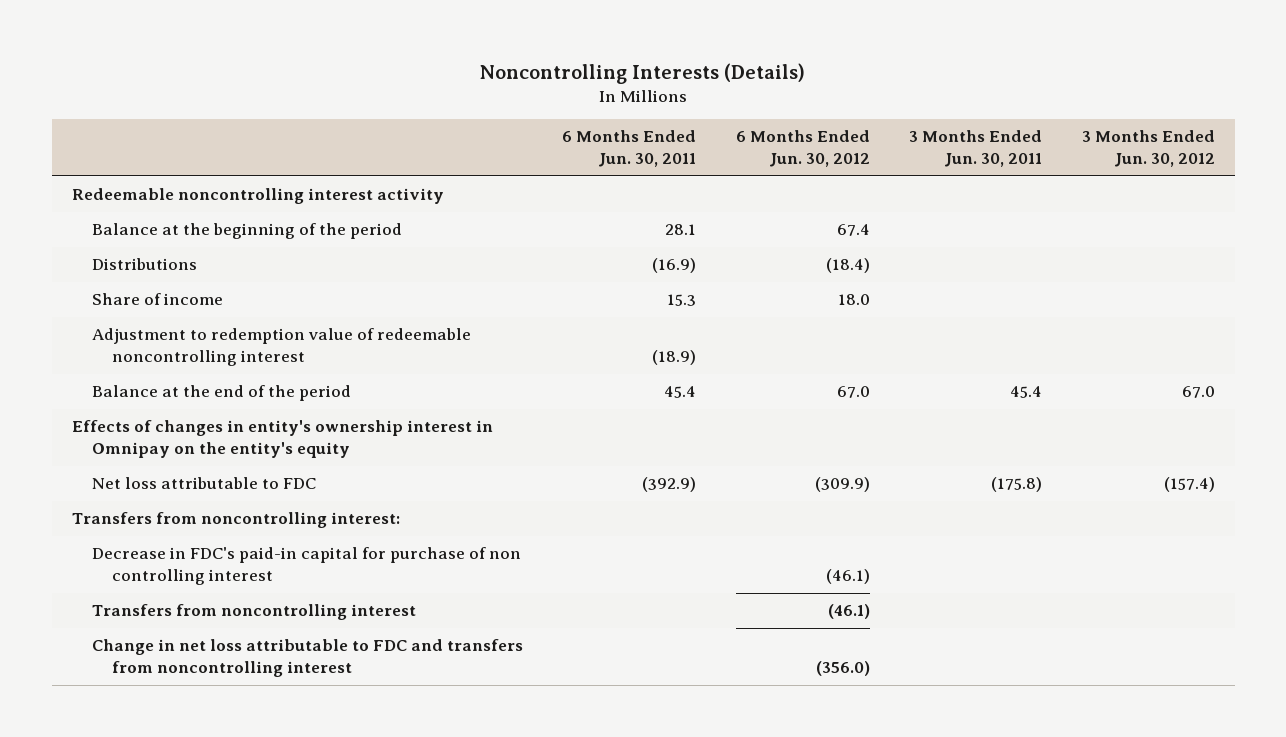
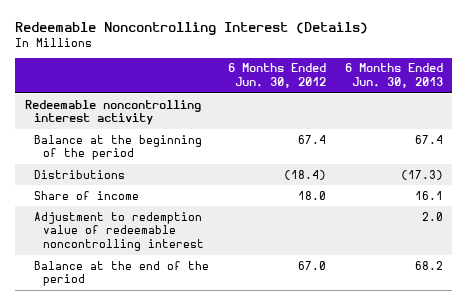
[480,62,806,84] Noncontrolling Interests (Details) -> [15,22,369,36] Redeemable Noncontrolling Interest (Details)
[562,130,697,168] 6 Months Ended Jun. 30, 2011 -> none
[909,130,1043,168] 3 Months Ended Jun. 30, 2011 -> none
[1081,130,1215,168] 3 Months Ended Jun. 30, 2012 -> none
none -> [344,63,443,89] 6 Months Ended Jun. 30, 2013
[71,420,493,459] Effects of changes in entity's ownership interest in Omnipay on the entity's equity -> none
[91,477,316,490] Net loss attributable to FDC -> none
[71,512,400,529] Transfers from noncontrolling interest: -> none
[91,547,521,586] Decrease in FDC's paid-in capital for purchase of non controlling interest -> none
[91,604,416,621] Transfers from noncontrolling interest -> none
[91,639,523,678] Change in net loss attributable to FDC and transfers from noncontrolling interest -> none

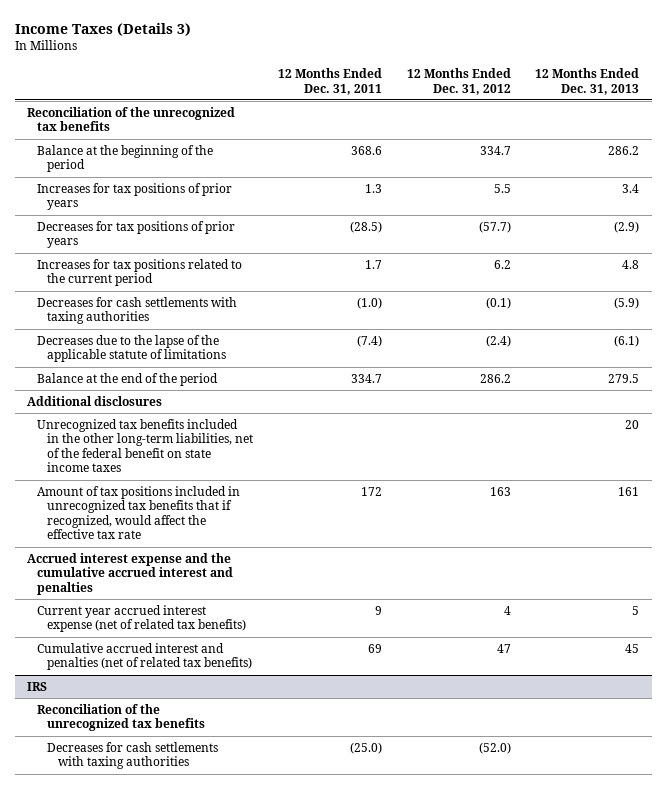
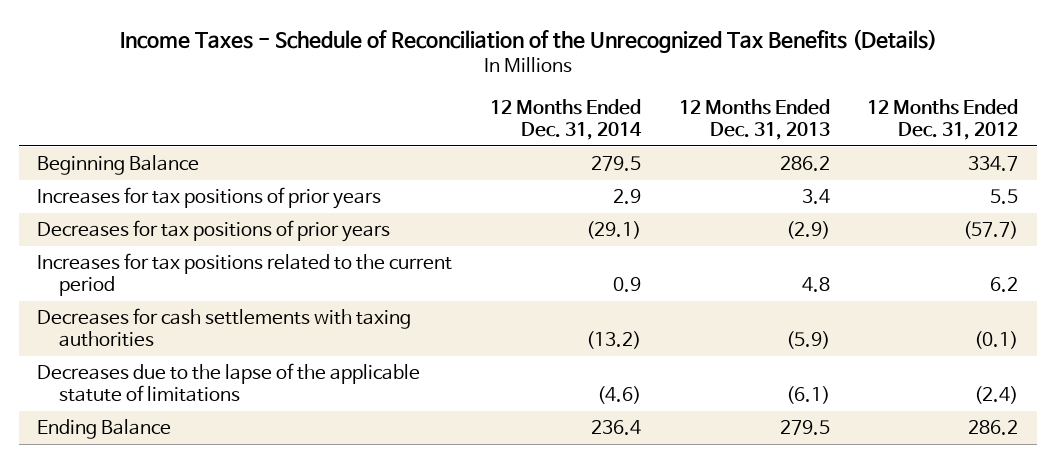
[14,22,191,36] Income Taxes (Details 3) -> [119,29,937,54] Income Taxes - Schedule of Reconciliation of the Unrecognized Tax Benefits (Details)
[278,68,383,95] 12 Months Ended Dec. 31, 2011 -> none
none -> [490,98,643,140] 12 Months Ended Dec. 31, 2014
[26,107,235,132] Reconciliation of the unrecognized tax benefits -> none
[37,145,214,173] Balance at the beginning of the period -> [37,154,200,175] Beginning Balance
[26,396,162,407] Additional disclosures -> none
[37,419,254,473] Unrecognized tax benefits included in the other long-term liabilities, net of the federal benefit on state income taxes -> none
[37,486,241,540] Amount of tax positions included in unrecognized tax benefits that if recognized, would affect the effective tax rate -> none
[26,553,234,595] Accrued interest expense and the cumulative accrued interest and penalties -> none
[37,605,247,633] Current year accrued interest expense (net of related tax benefits) -> none
[37,643,253,671] Cumulative accrued interest and penalties (net of related tax benefits) -> none
[26,682,47,692] IRS -> none
[37,704,206,732] Reconciliation of the unrecognized tax benefits -> none
[47,742,219,770] Decreases for cash settlements with taxing authorities -> none
[37,373,219,387] Balance at the end of the period -> [37,418,172,439] Ending Balance

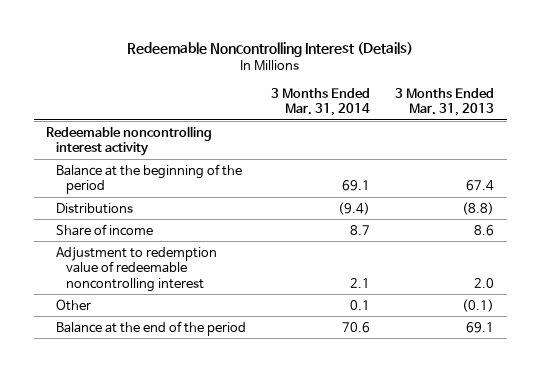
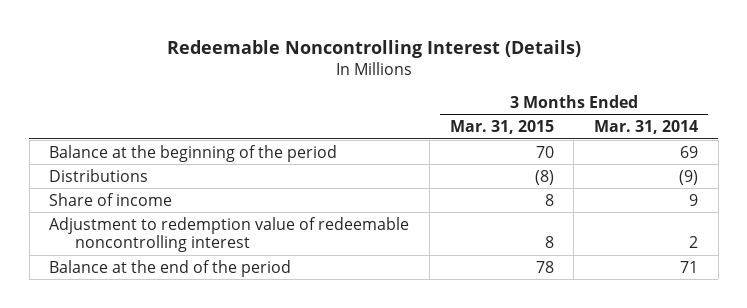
[395,87,495,117] 3 Months Ended Mar. 31, 2013 -> none
none -> [449,120,554,135] Mar. 31, 2015
[46,125,213,157] Redeemable noncontrolling interest activity -> none
[56,298,92,311] Other -> none
[342,180,371,192] 69.1 -> [680,145,699,158] 69
[338,201,371,215] (9.4) -> [679,169,699,185] (9)
[350,224,371,235] 8.7 -> [689,193,699,206] 9
[350,277,371,288] 2.1 -> [689,236,699,249] 2
[342,321,371,333] 70.6 -> [680,260,699,273] 71

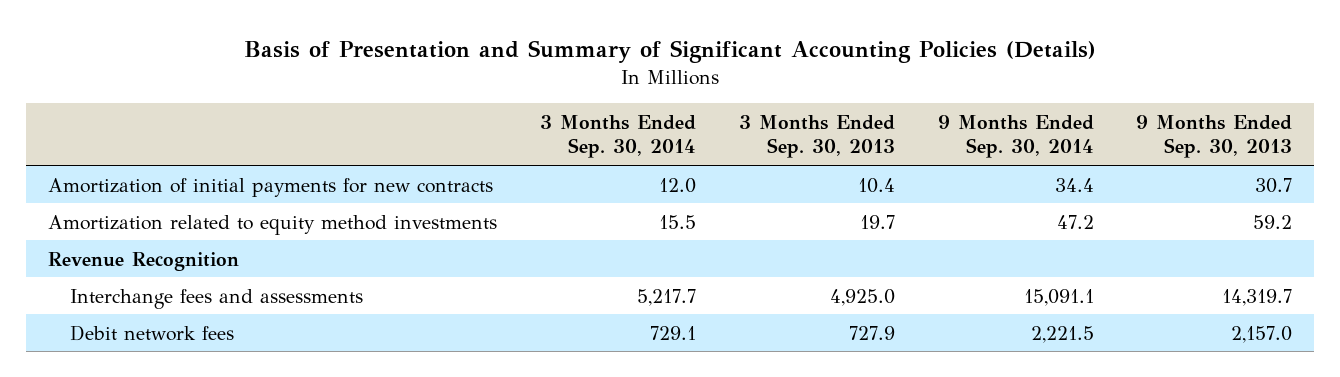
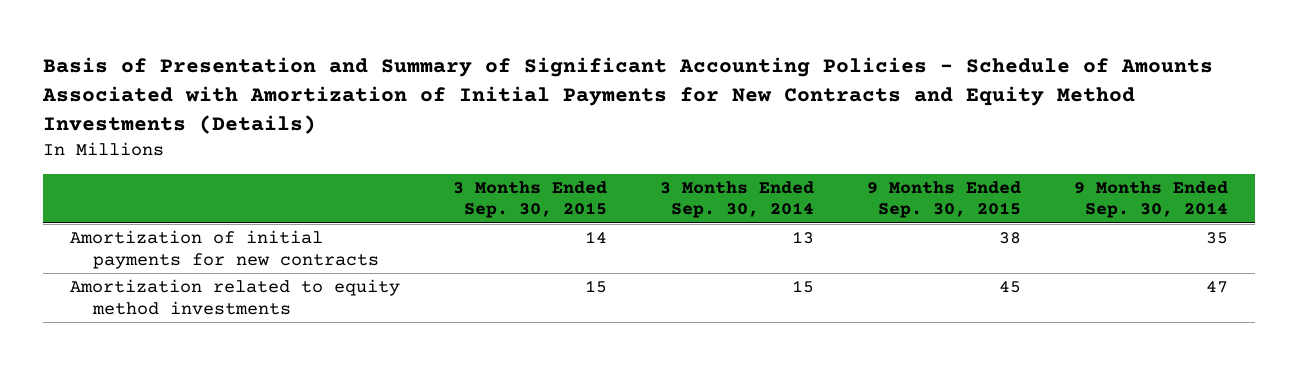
[244,39,1097,63] Basis of Presentation and Summary of Significant Accounting Policies (Details) -> [42,57,1214,134] Basis of Presentation and Summary of Significant Accounting Policies - Schedule of Amounts Associated with Amortization of Initial Payments for New Contracts and Equity Method Investments (Details)
[738,114,895,159] 3 Months Ended Sep. 30, 2013 -> none
[1136,114,1293,159] 9 Months Ended Sep. 30, 2013 -> none
none -> [452,180,607,219] 3 Months Ended Sep. 30, 2015
none -> [867,180,1022,219] 9 Months Ended Sep. 30, 2015
[47,251,239,271] Revenue Recognition -> none
[70,288,364,309] Interchange fees and assessments -> none
[70,324,235,341] Debit network fees -> none
[658,177,696,193] 12.0 -> [792,230,815,244] 13
[1054,177,1094,192] 34.4 -> [1206,231,1229,244] 35
[658,214,696,229] 15.5 -> [792,279,815,293] 15
[1056,214,1094,229] 47.2 -> [1206,280,1229,293] 47

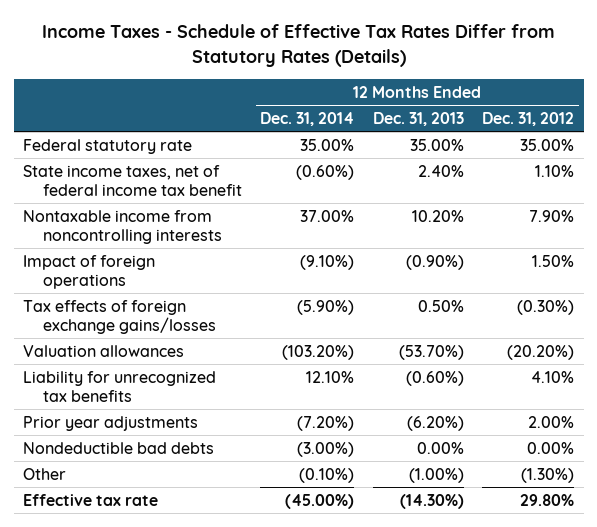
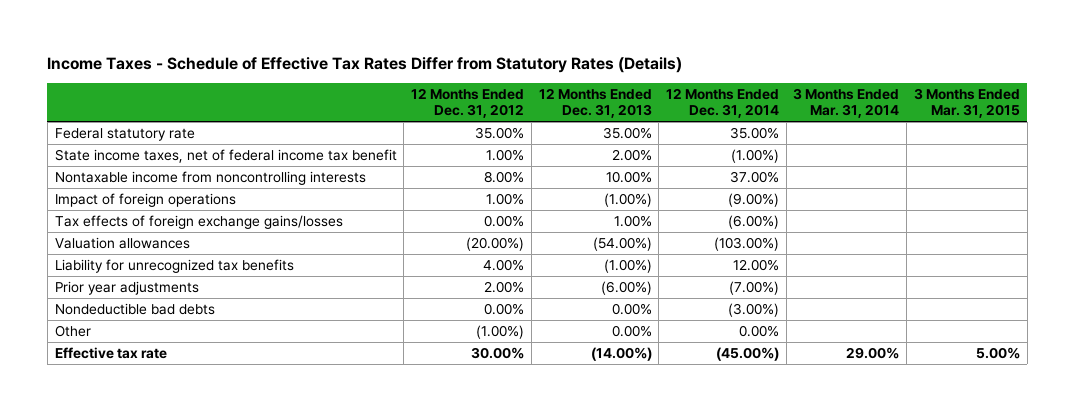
none -> [793,88,900,119] 3 Months Ended Mar. 31, 2014
none -> [913,88,1020,119] 3 Months Ended Mar. 31, 2015
[296,164,355,180] (0.60%) -> [731,148,780,163] (1.00%)
[417,164,464,177] 2.40% -> [611,148,652,161] 2.00%
[535,164,575,177] 1.10% -> [486,148,525,161] 1.00%
[411,209,464,222] 10.20% -> [605,170,652,183] 10.00%
[529,209,575,222] 7.90% -> [484,170,525,183] 8.00%
[300,254,355,270] (9.10%) -> [728,192,780,207] (9.00%)
[405,254,464,270] (0.90%) -> [603,192,652,207] (1.00%)
[532,254,575,267] 1.50% -> [486,192,525,205] 1.00%
[297,299,355,315] (5.90%) -> [728,214,780,229] (6.00%)
[417,299,464,312] 0.50% -> [613,214,652,227] 1.00%
[517,299,575,315] (0.30%) -> [484,214,525,227] 0.00%
[282,344,355,360] (103.20%) -> [714,236,780,251] (103.00%)
[398,344,464,360] (53.70%) -> [592,236,652,251] (54.00%)
[507,344,575,360] (20.20%) -> [466,236,525,251] (20.00%)
[306,370,355,383] 12.10% -> [733,258,780,271] 12.00%
[405,370,464,386] (0.60%) -> [603,258,652,273] (1.00%)
[531,370,575,383] 4.10% -> [483,258,525,271] 4.00%
[297,415,355,431] (7.20%) -> [729,280,780,295] (7.00%)
[406,415,464,431] (6.20%) -> [600,280,652,295] (6.00%)
[299,467,355,483] (0.10%) -> [739,324,780,337] 0.00%
[408,467,464,483] (1.00%) -> [611,324,652,337] 0.00%
[521,467,575,483] (1.30%) -> [476,324,525,339] (1.00%)
[399,493,464,509] (14.30%) -> [590,346,652,361] (14.00%)
[520,493,575,506] 29.80% -> [471,346,525,359] 30.00%

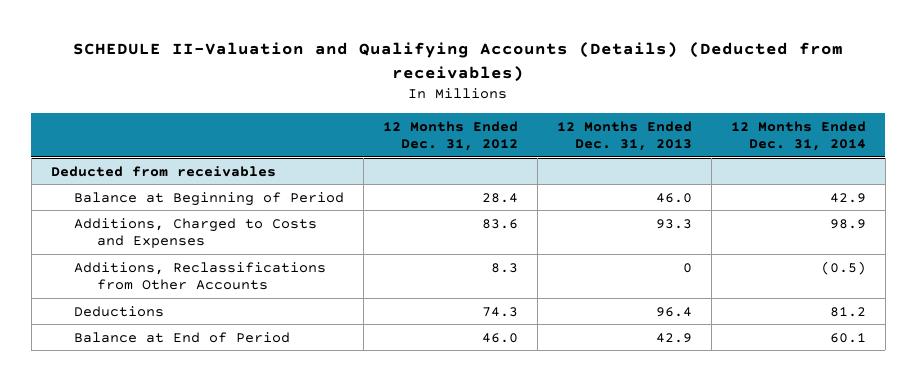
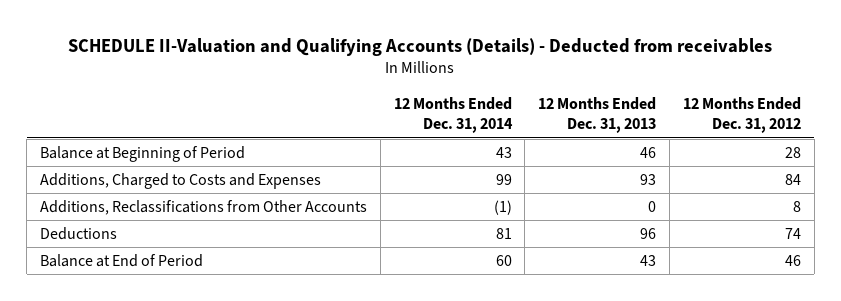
[73,42,844,82] SCHEDULE II-Valuation and Qualifying Accounts (Details) (Deducted from receivables) -> [68,37,773,56] SCHEDULE II-Valuation and Qualifying Accounts (Details) - Deducted from receivables
[50,165,276,177] Deducted from receivables -> none
[481,192,518,203] 28.4 -> [784,146,801,158] 28
[655,192,692,203] 46.0 -> [640,146,657,158] 46
[829,192,866,203] 42.9 -> [495,146,512,158] 43
[481,218,518,229] 83.6 -> [784,173,801,185] 84
[655,218,692,229] 93.3 -> [640,173,657,185] 93
[829,218,866,229] 98.9 -> [495,173,512,185] 99
[490,262,518,273] 8.3 -> [792,200,801,212] 8
[820,260,866,275] (0.5) -> [493,199,512,215] (1)
[481,306,518,317] 74.3 -> [784,227,801,239] 74
[655,306,692,317] 96.4 -> [640,227,657,239] 96
[829,306,866,317] 81.2 -> [495,227,512,239] 81
[481,332,518,343] 46.0 -> [784,254,801,266] 46
[655,332,692,343] 42.9 -> [640,254,657,266] 43
[829,332,866,343] 60.1 -> [495,254,512,266] 60

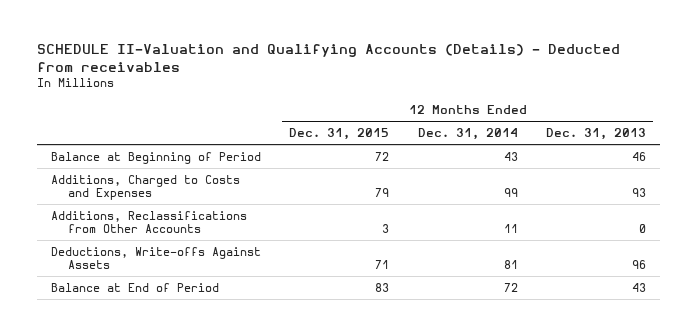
[682,96,801,134] 12 Months Ended Dec. 31, 2012 -> none
none -> [289,127,390,140] Dec. 31, 2015
[493,199,512,215] (1) -> [503,224,518,234] 11
[39,226,117,240] Deductions -> [51,246,262,270] Deductions, Write-offs Against Assets
[495,254,512,266] 60 -> [503,282,518,292] 72

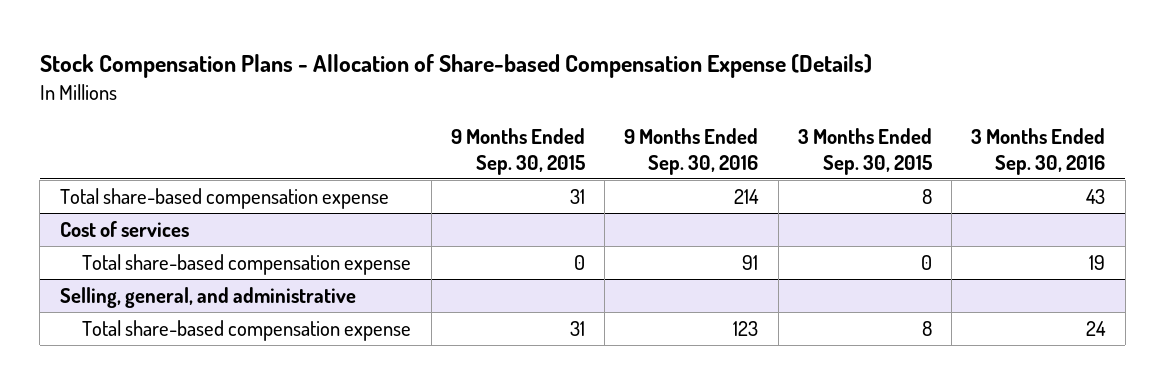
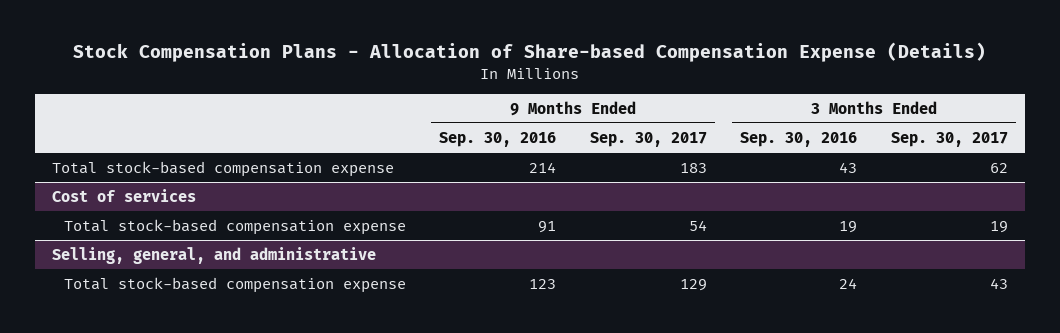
[450,127,585,175] 9 Months Ended Sep. 30, 2015 -> none
[797,127,932,175] 3 Months Ended Sep. 30, 2015 -> none
none -> [589,131,707,147] Sep. 30, 2017
none -> [890,131,1008,147] Sep. 30, 2017
[59,187,389,209] Total share-based compensation expense -> [51,160,394,177] Total stock-based compensation expense
[82,253,412,275] Total share-based compensation expense -> [63,218,406,235] Total stock-based compensation expense
[82,319,412,341] Total share-based compensation expense -> [63,276,406,293] Total stock-based compensation expense

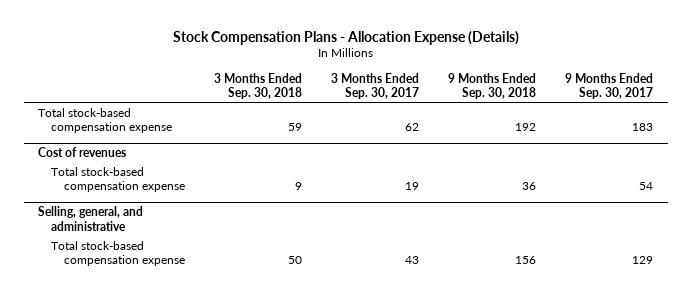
[72,42,986,63] Stock Compensation Plans - Allocation of Share-based Compensation Expense (Details) -> [172,30,519,45] Stock Compensation Plans - Allocation Expense (Details)
[439,131,557,147] Sep. 30, 2016 -> none
[740,131,858,147] Sep. 30, 2016 -> none
none -> [213,72,302,100] 3 Months Ended Sep. 30, 2018
none -> [447,72,536,100] 9 Months Ended Sep. 30, 2018
[51,188,196,202] Cost of services -> [38,146,127,157] Cost of revenues

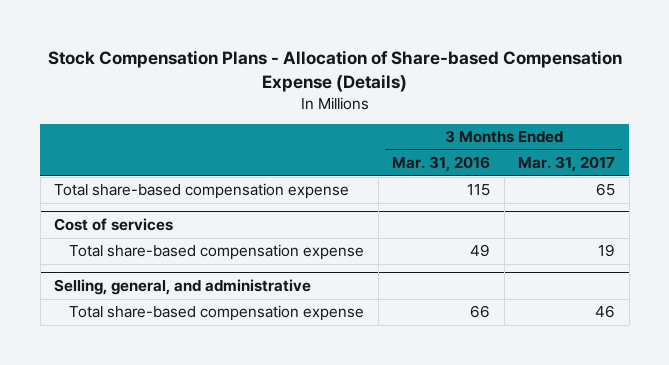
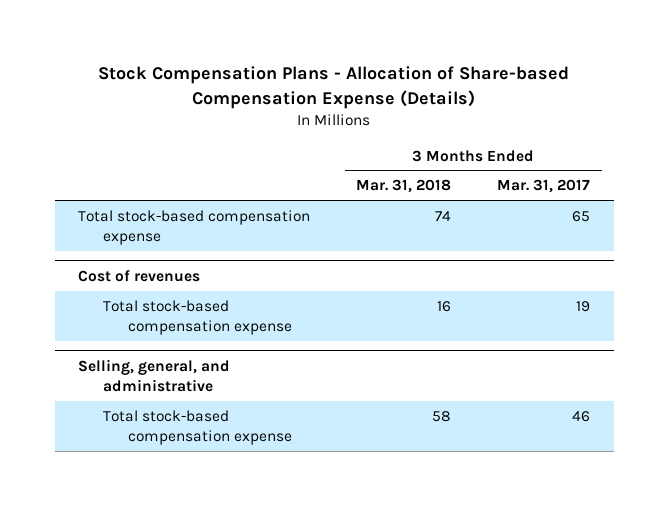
[392,156,491,173] Mar. 31, 2016 -> none
none -> [356,179,452,194] Mar. 31, 2018
[54,183,350,200] Total share-based compensation expense -> [78,209,311,245] Total stock-based compensation expense
[54,218,174,232] Cost of services -> [78,269,201,282] Cost of revenues
[69,244,365,261] Total share-based compensation expense -> [103,299,293,335] Total stock-based compensation expense
[69,305,365,322] Total share-based compensation expense -> [103,409,293,445] Total stock-based compensation expense

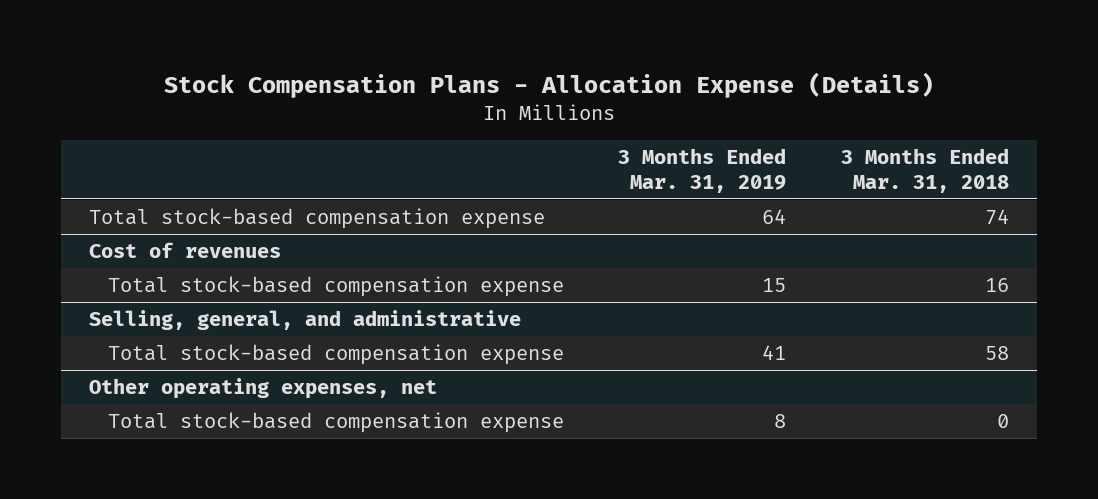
[98,66,570,109] Stock Compensation Plans - Allocation of Share-based Compensation Expense (Details) -> [163,71,934,98] Stock Compensation Plans - Allocation Expense (Details)
[497,179,591,194] Mar. 31, 2017 -> none
none -> [618,147,787,193] 3 Months Ended Mar. 31, 2019
none -> [88,377,437,399] Other operating expenses, net
none -> [107,411,564,433] Total stock-based compensation expense

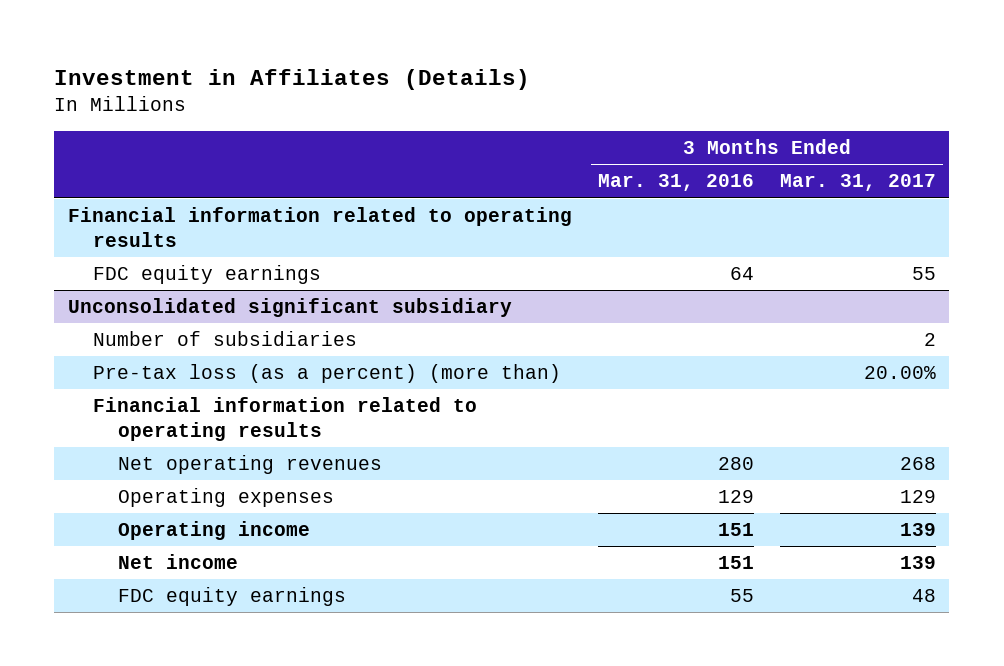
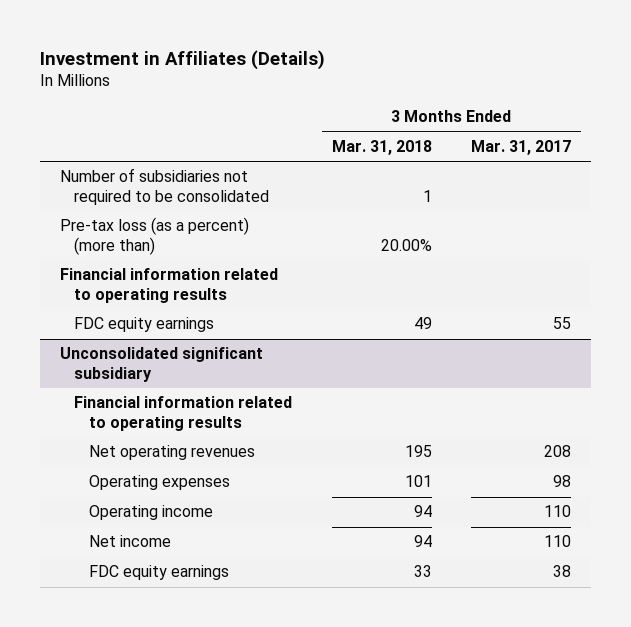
[597,174,754,192] Mar. 31, 2016 -> none
none -> [331,140,432,156] Mar. 31, 2018
none -> [59,168,270,206] Number of subsidiaries not required to be consolidated
none -> [59,217,249,256] Pre-tax loss (as a percent) (more than)
[92,331,357,347] Number of subsidiaries -> none
[92,364,561,384] Pre-tax loss (as a percent) (more than) -> none
[900,457,937,471] 268 -> [543,445,571,458] 208
[900,490,937,504] 129 -> [552,475,571,488] 98
[900,523,937,537] 139 -> [543,505,571,518] 110
[900,556,937,570] 139 -> [543,535,571,548] 110
[912,589,937,603] 48 -> [552,565,571,578] 38

